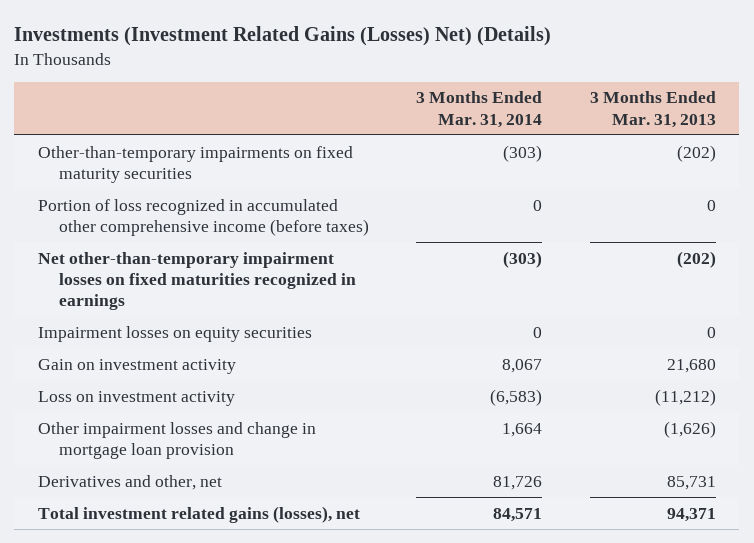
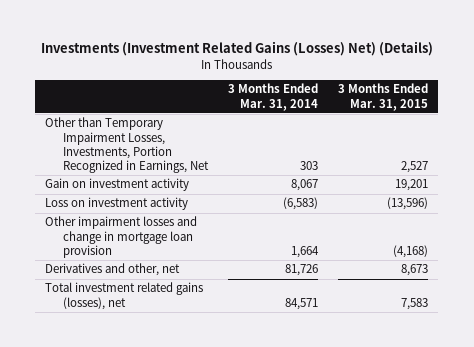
[589,91,716,128] 3 Months Ended Mar. 31, 2013 -> none
none -> [338,83,429,111] 3 Months Ended Mar. 31, 2015
[37,145,353,183] Other-than-temporary impairments on fixed maturity securities -> none
[37,198,370,236] Portion of loss recognized in accumulated other comprehensive income (before taxes) -> none
[37,325,312,342] Impairment losses on equity securities -> none
[37,251,357,310] Net other-than-temporary impairment losses on fixed maturities recognized in earnings -> [45,117,209,173] Other than Temporary Impairment Losses, Investments, Portion Recognized in Earnings, Net
[503,250,543,268] (303) -> [300,160,319,170] 303

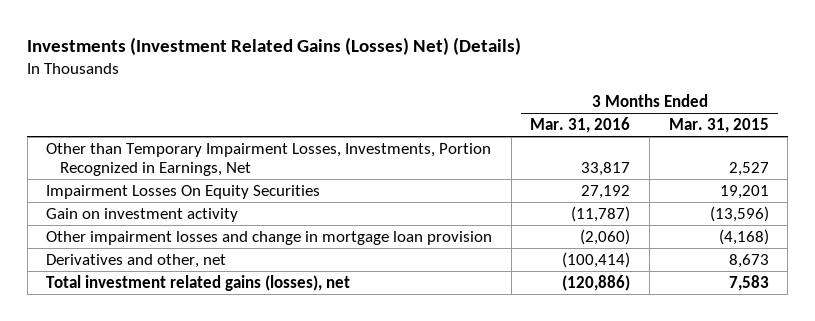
[228,83,319,111] 3 Months Ended Mar. 31, 2014 -> none
none -> [530,117,631,134] Mar. 31, 2016
[45,197,189,211] Loss on investment activity -> none
none -> [46,184,321,199] Impairment Losses On Equity Securities
[395,179,429,192] 19,201 -> [709,205,769,222] (13,596)

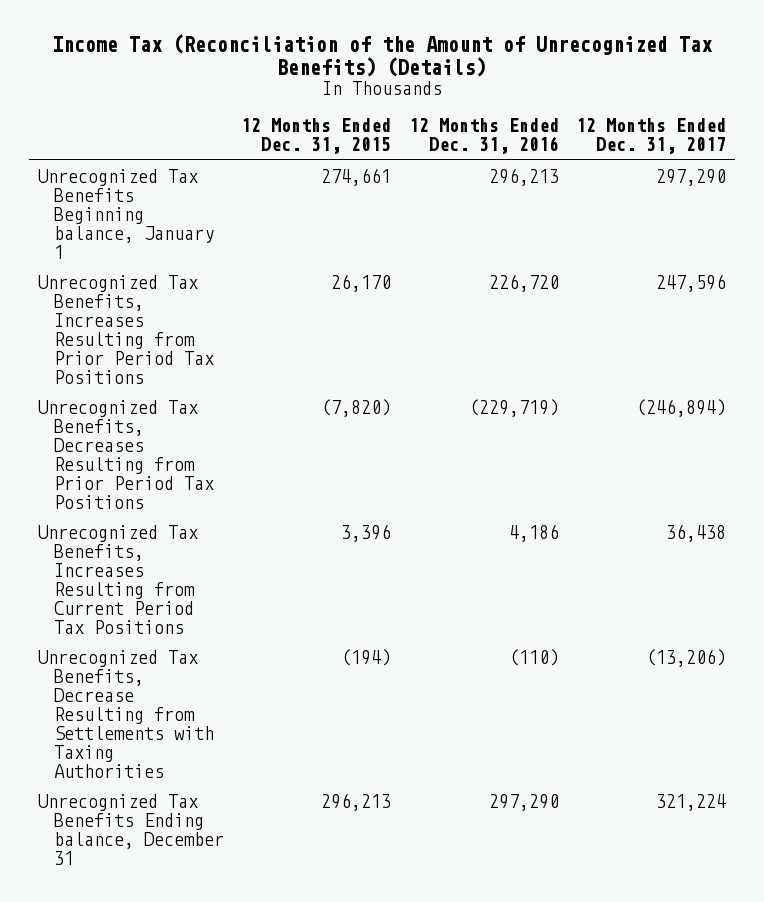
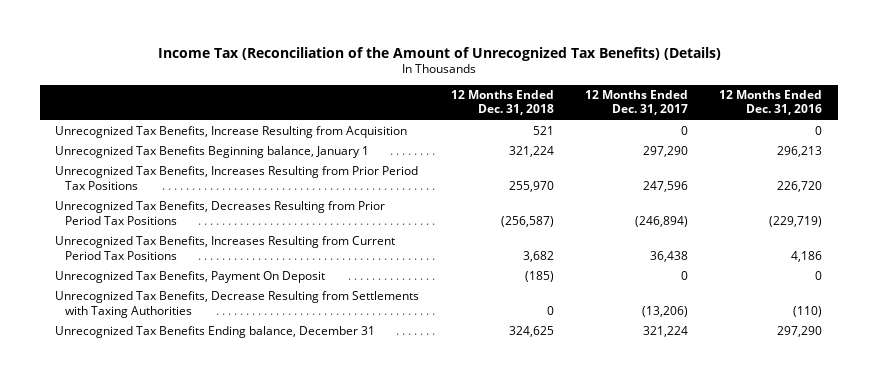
[241,118,392,155] 12 Months Ended Dec. 31, 2015 -> none
none -> [450,90,554,116] 12 Months Ended Dec. 31, 2018
none -> [55,126,408,139] Unrecognized Tax Benefits, Increase Resulting from Acquisition
none -> [55,271,326,284] Unrecognized Tax Benefits, Payment On Deposit

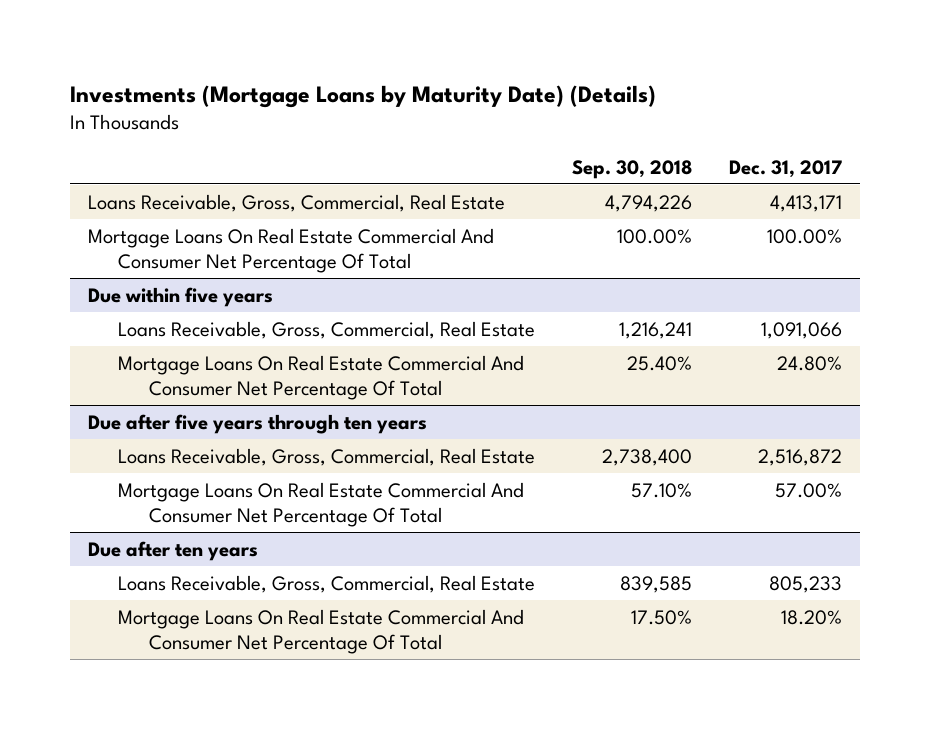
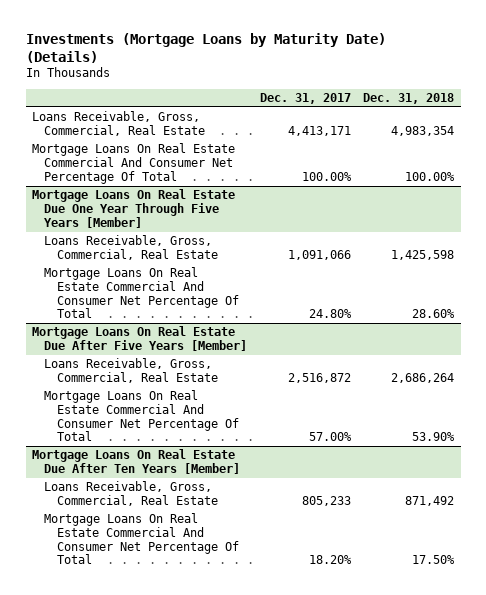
[571,159,692,179] Sep. 30, 2018 -> none
none -> [363,92,455,104] Dec. 31, 2018
[87,286,273,307] Due within five years -> [31,189,235,228] Mortgage Loans On Real Estate Due One Year Through Five Years [Member]
[87,413,427,434] Due after five years through ten years -> [31,326,248,352] Mortgage Loans On Real Estate Due After Five Years [Member]
[87,540,258,561] Due after ten years -> [31,449,241,475] Mortgage Loans On Real Estate Due After Ten Years [Member]

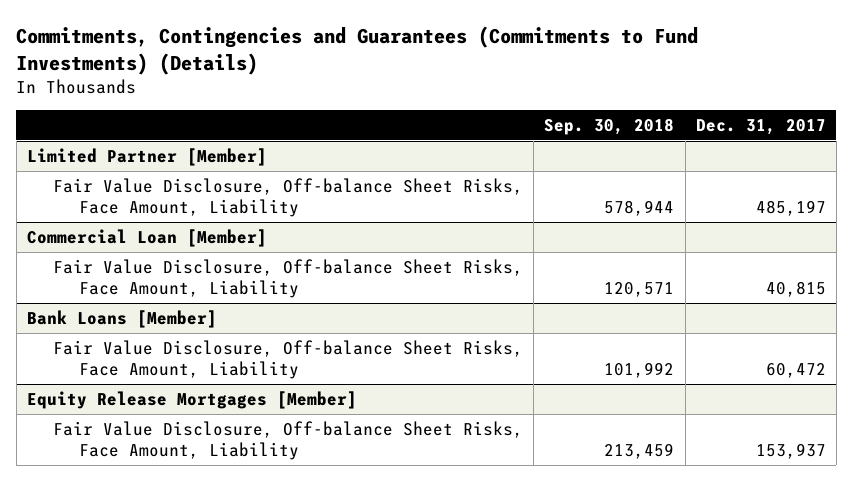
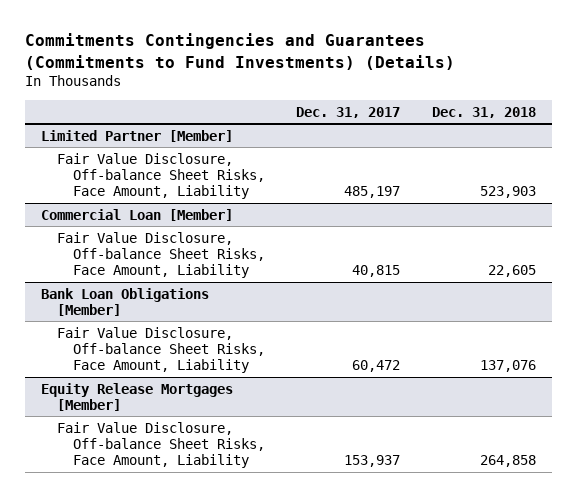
[16,26,699,75] Commitments, Contingencies and Guarantees (Commitments to Fund Investments) (Details) -> [24,33,455,70] Commitments Contingencies and Guarantees (Commitments to Fund Investments) (Details)
[544,118,675,136] Sep. 30, 2018 -> none
none -> [432,106,537,118] Dec. 31, 2018
[27,309,218,328] Bank Loans [Member] -> [40,287,209,316] Bank Loan Obligations [Member]

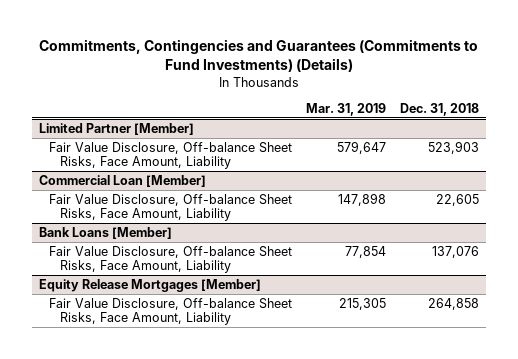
[24,33,455,70] Commitments Contingencies and Guarantees (Commitments to Fund Investments) (Details) -> [38,38,478,73] Commitments, Contingencies and Guarantees (Commitments to Fund Investments) (Details)
[296,106,401,118] Dec. 31, 2017 -> none
none -> [306,103,387,117] Mar. 31, 2019
[40,287,209,316] Bank Loan Obligations [Member] -> [38,226,172,239] Bank Loans [Member]

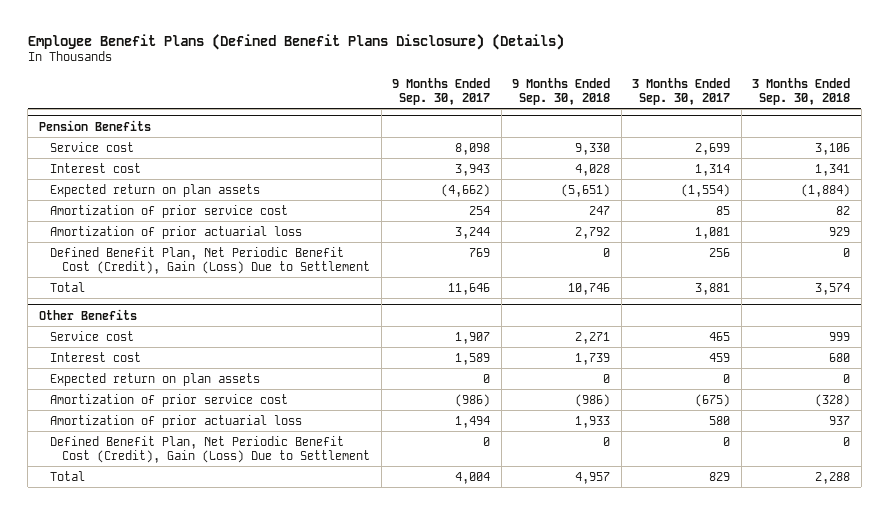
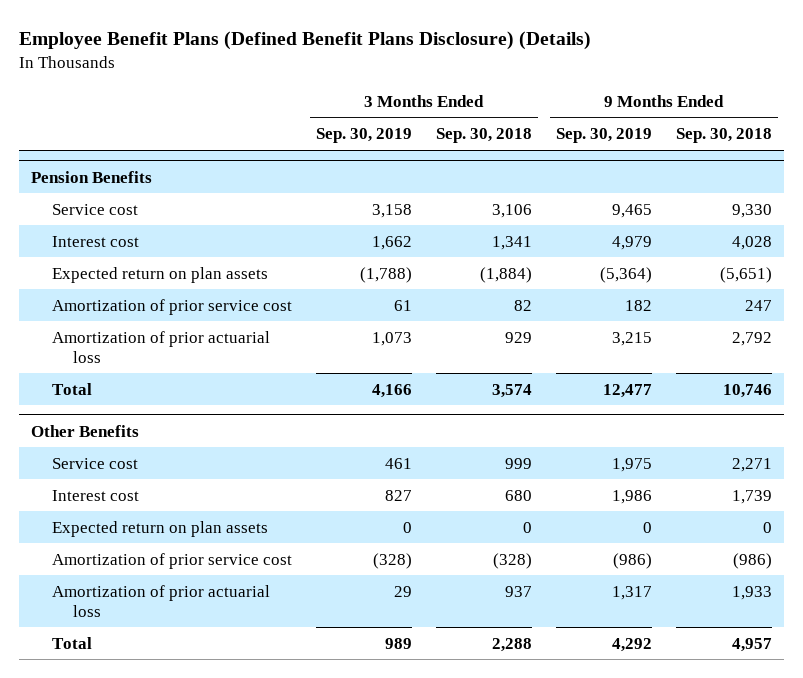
[392,77,491,105] 9 Months Ended Sep. 30, 2017 -> none
[632,77,731,105] 3 Months Ended Sep. 30, 2017 -> none
none -> [316,128,413,144] Sep. 30, 2019
none -> [556,128,653,144] Sep. 30, 2019
[50,246,371,274] Defined Benefit Plan, Net Periodic Benefit Cost (Credit), Gain (Loss) Due to Settlement -> none
[50,435,371,463] Defined Benefit Plan, Net Periodic Benefit Cost (Credit), Gain (Loss) Due to Settlement -> none

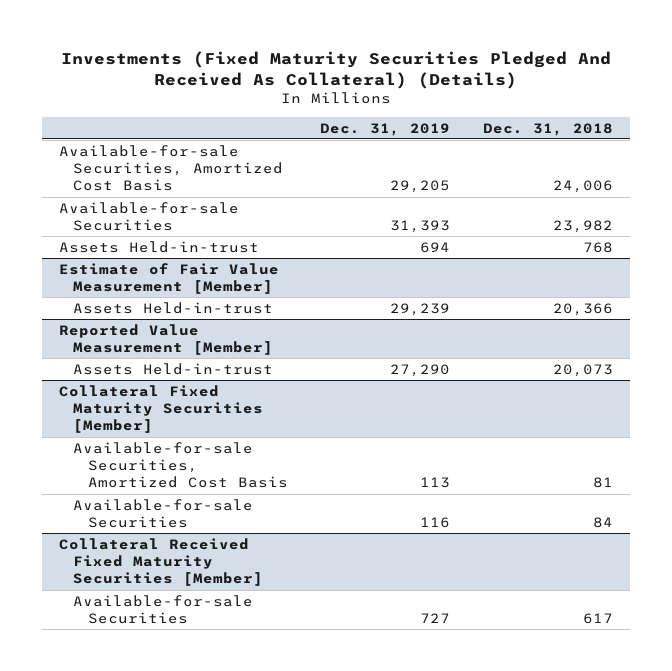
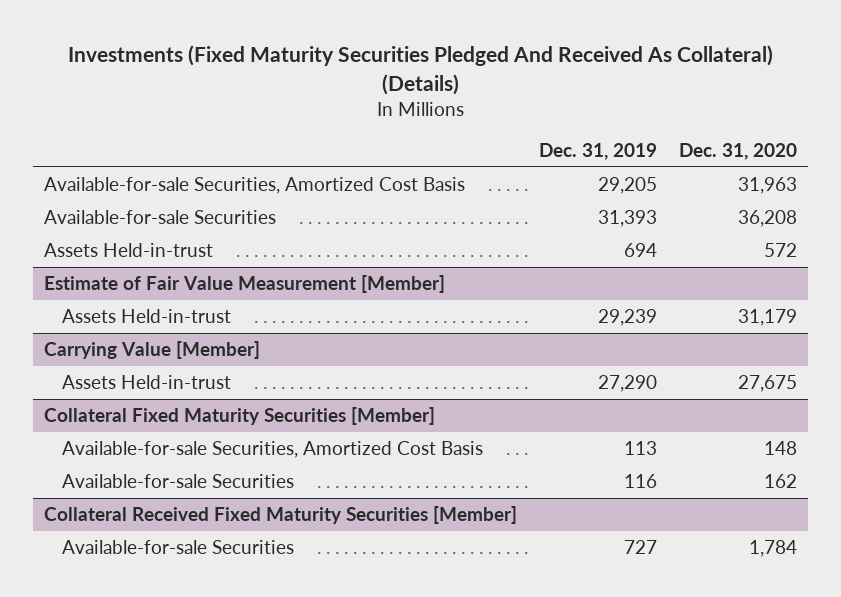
[483,122,614,136] Dec. 31, 2018 -> none
none -> [679,143,798,161] Dec. 31, 2020
[58,323,274,356] Reported Value Measurement [Member] -> [44,340,261,359] Carrying Value [Member]

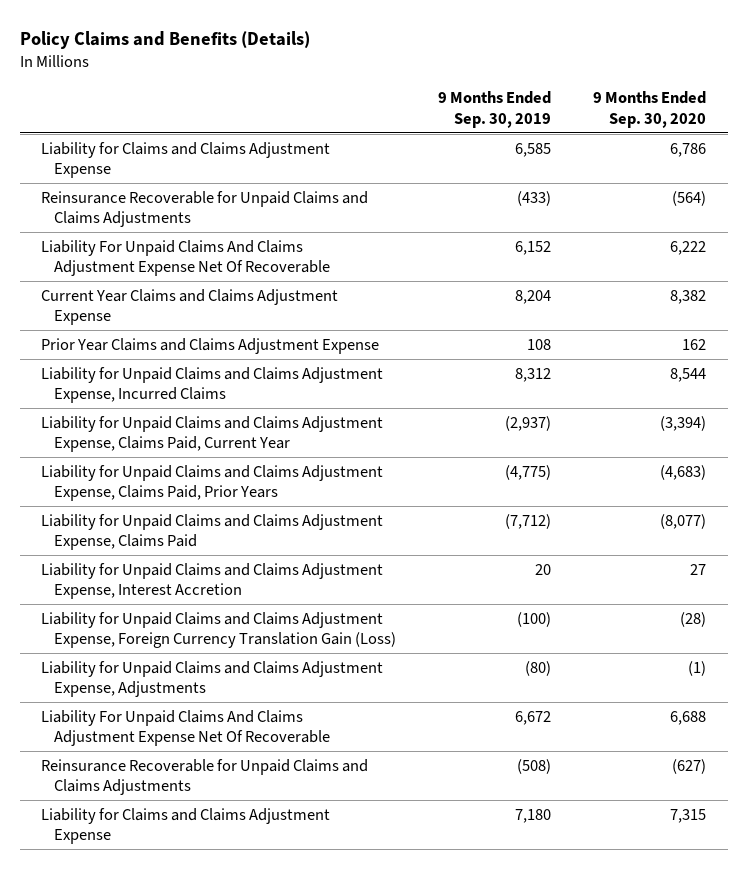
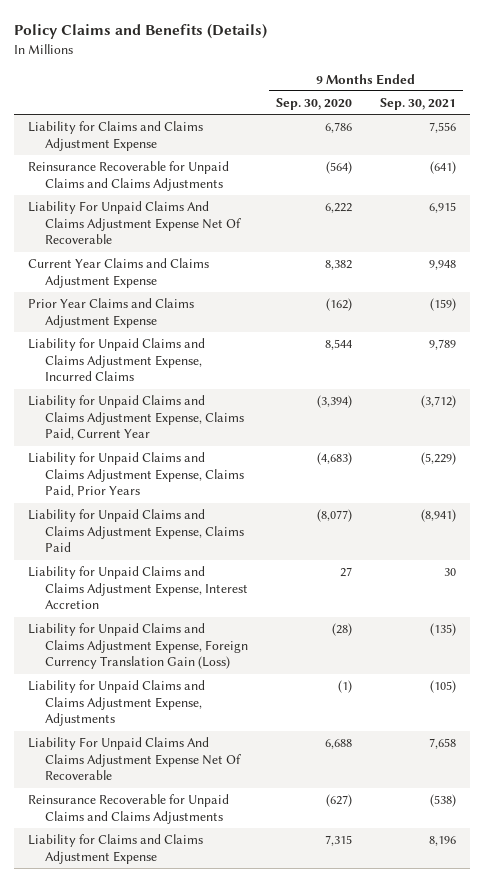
[438,91,552,128] 9 Months Ended Sep. 30, 2019 -> none
none -> [380,97,457,110] Sep. 30, 2021
[682,338,707,350] 162 -> [326,298,353,312] (162)

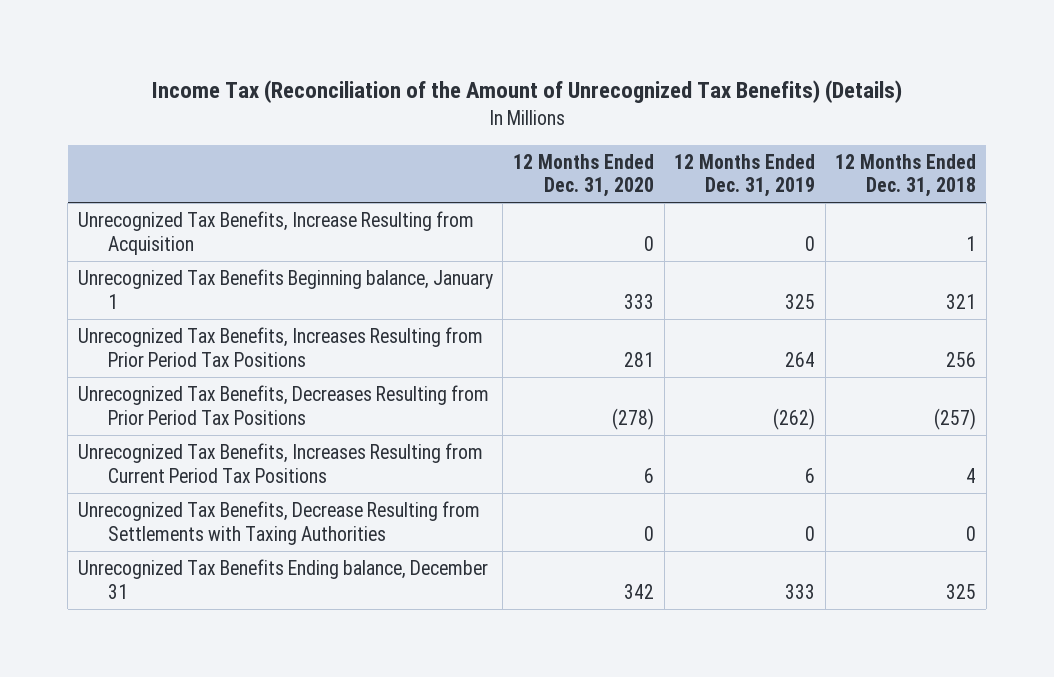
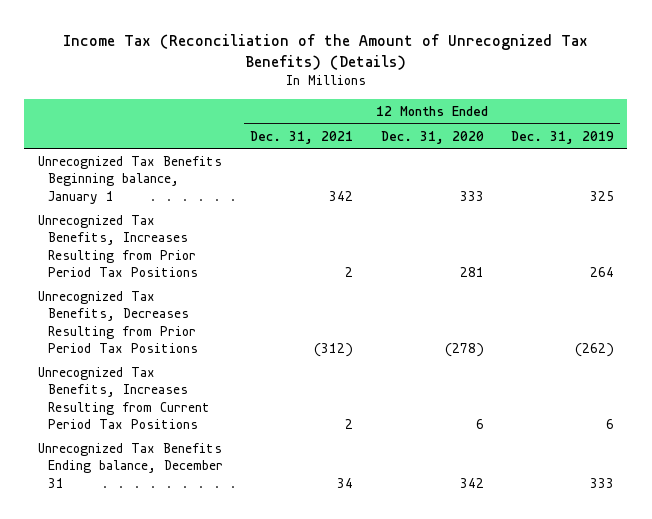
[835,153,977,198] 12 Months Ended Dec. 31, 2018 -> none
none -> [250,130,354,144] Dec. 31, 2021
[77,210,474,255] Unrecognized Tax Benefits, Increase Resulting from Acquisition -> none
[77,500,480,545] Unrecognized Tax Benefits, Decrease Resulting from Settlements with Taxing Authorities -> none

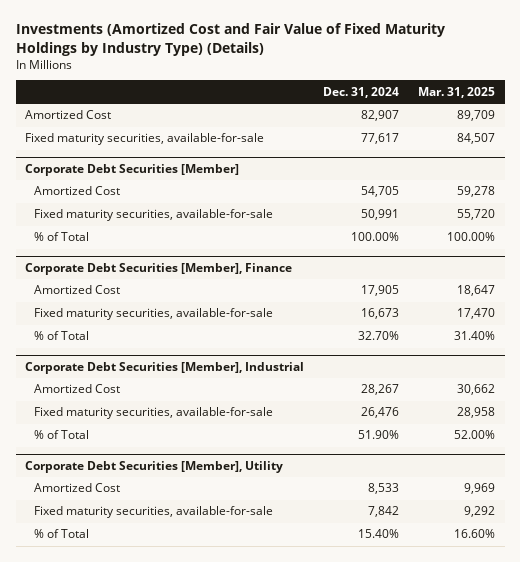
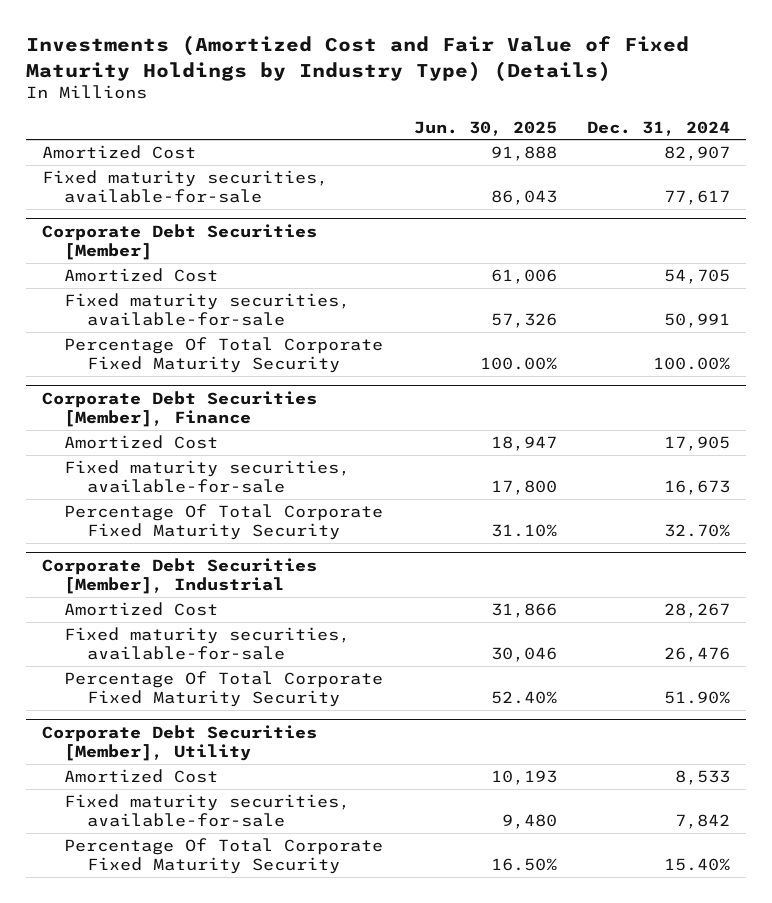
[418,86,496,98] Mar. 31, 2025 -> none
none -> [413,120,557,136] Jun. 30, 2025
[34,232,90,242] % of Total -> [64,337,384,374] Percentage Of Total Corporate Fixed Maturity Security
[34,331,90,341] % of Total -> [64,504,384,541] Percentage Of Total Corporate Fixed Maturity Security
[34,430,90,440] % of Total -> [64,671,384,708] Percentage Of Total Corporate Fixed Maturity Security
[34,529,90,539] % of Total -> [64,838,384,875] Percentage Of Total Corporate Fixed Maturity Security

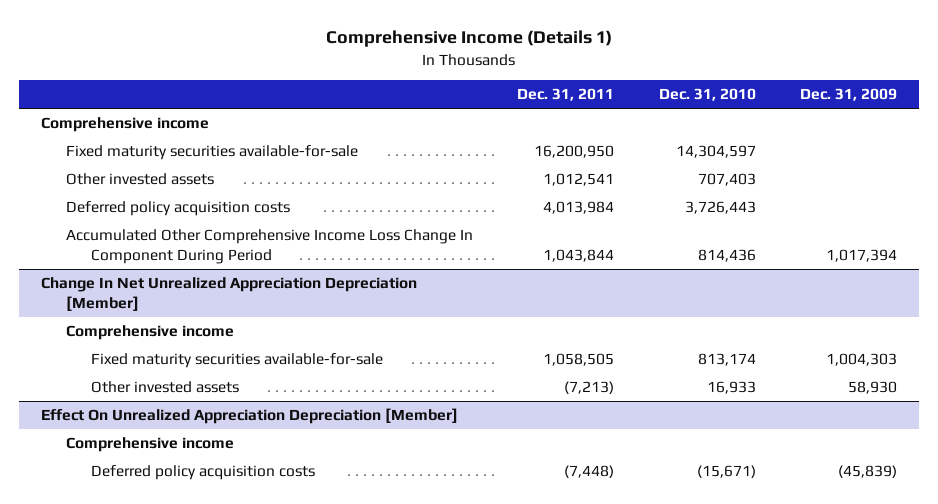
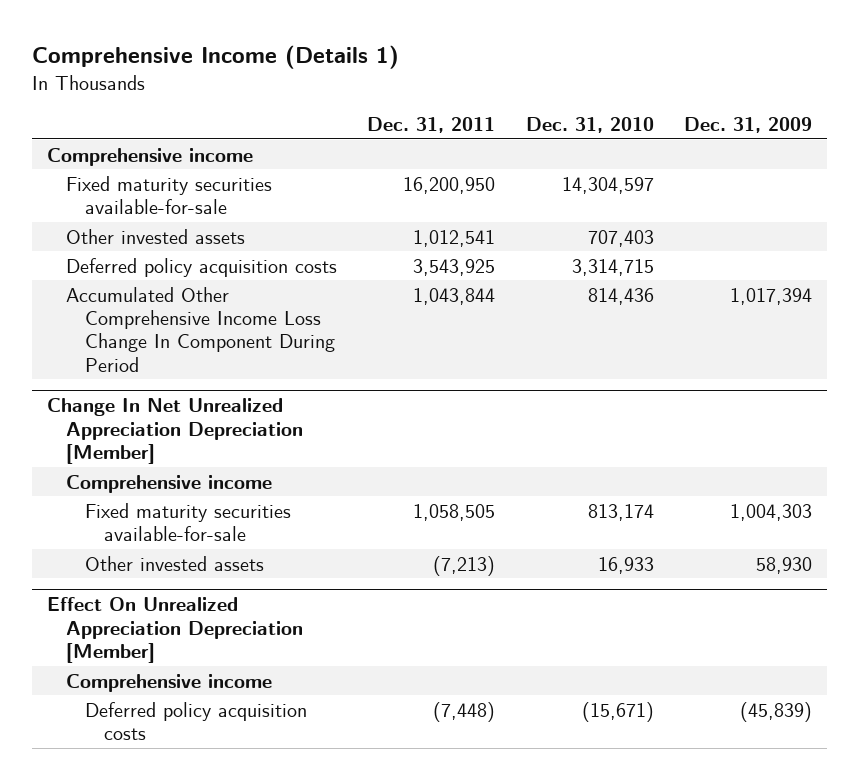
[543,200,615,214] 4,013,984 -> [413,258,496,276] 3,543,925
[684,200,756,214] 3,726,443 -> [571,258,654,276] 3,314,715

